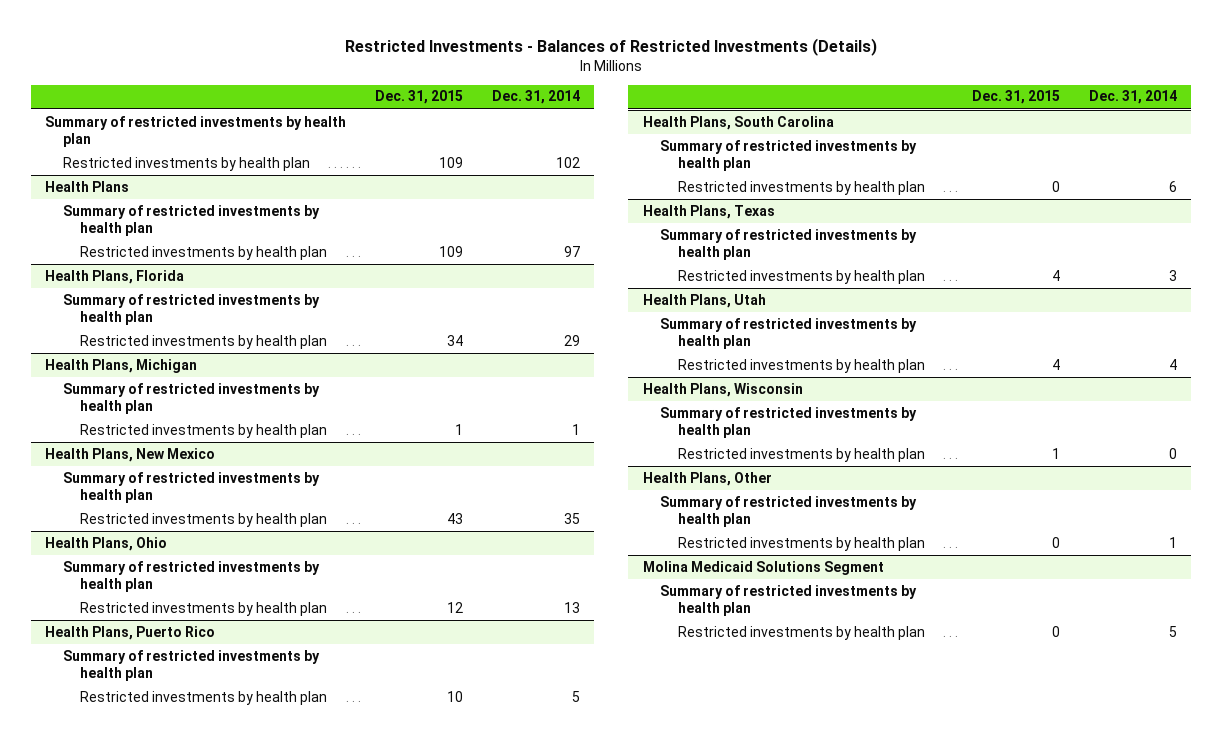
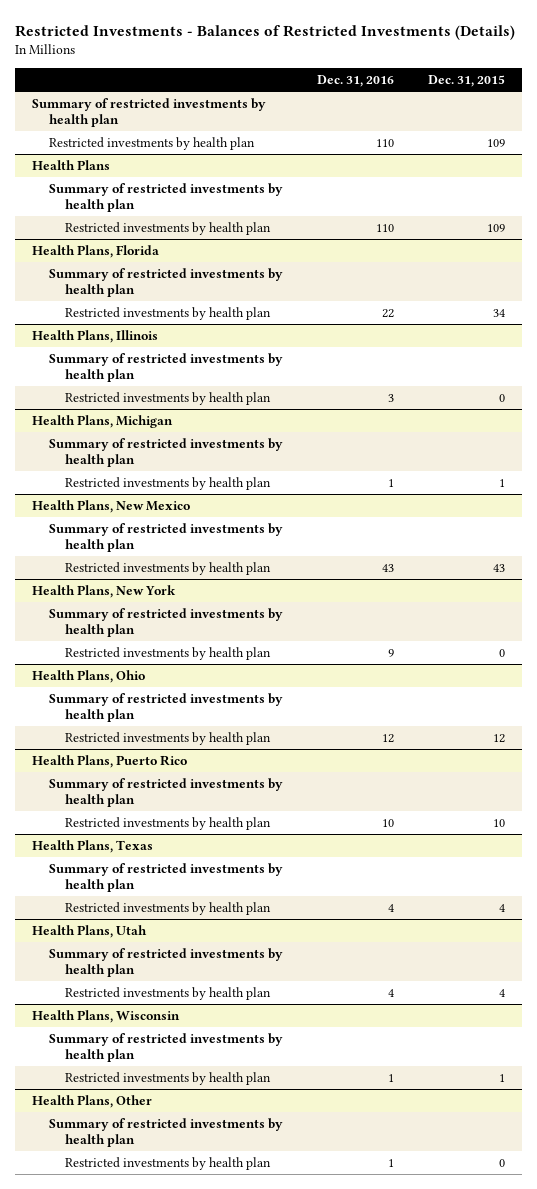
[491,90,580,105] Dec. 31, 2014 -> none
none -> [316,75,394,88] Dec. 31, 2016
none -> [32,329,159,343] Health Plans, Illinois
none -> [48,352,283,382] Summary of restricted investments by health plan
none -> [65,391,272,405] Restricted investments by health plan
none -> [32,584,177,598] Health Plans, New York
none -> [48,607,283,637] Summary of restricted investments by health plan
none -> [65,646,272,660] Restricted investments by health plan
[642,115,834,130] Health Plans, South Carolina -> none
[660,139,918,172] Summary of restricted investments by health plan -> none
[677,180,925,195] Restricted investments by health plan -> none
[642,560,884,575] Molina Medicaid Solutions Segment -> none
[660,584,918,617] Summary of restricted investments by health plan -> none
[677,625,925,640] Restricted investments by health plan -> none

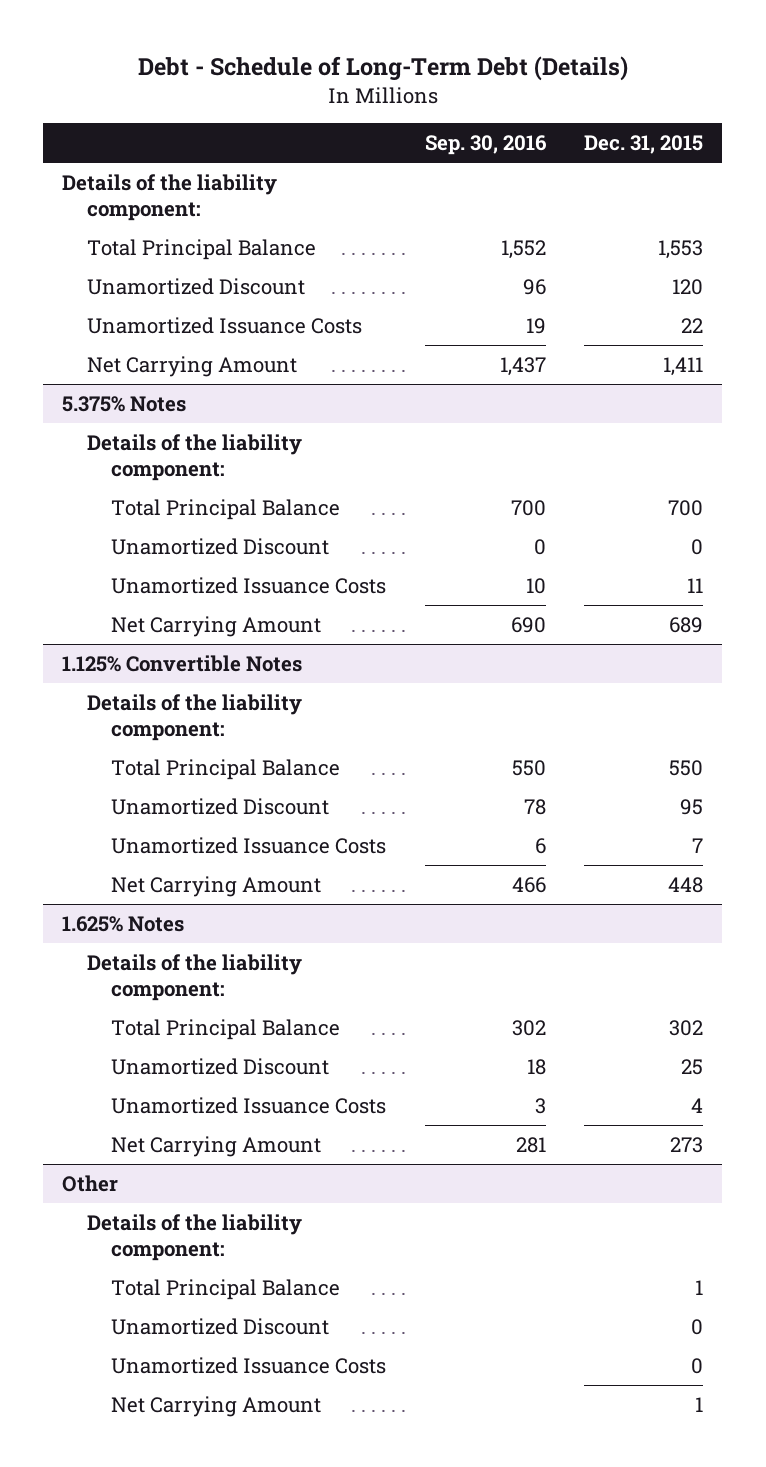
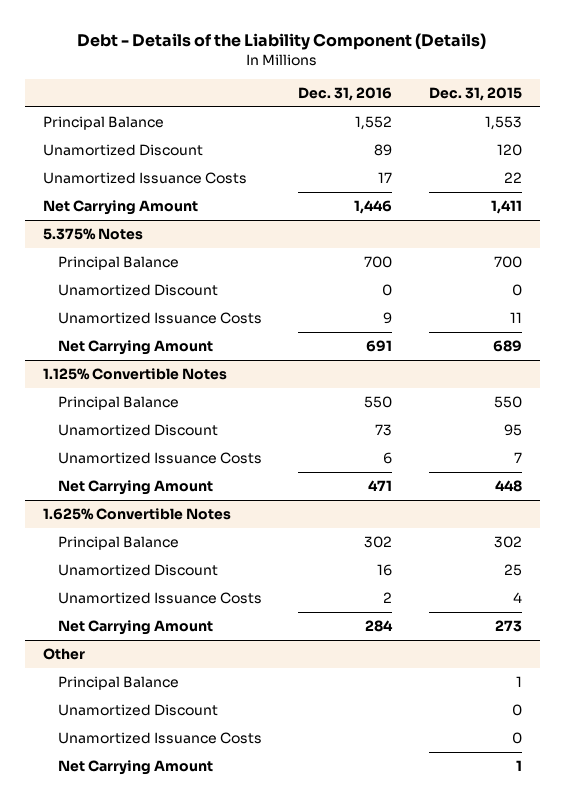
[137,55,628,81] Debt - Schedule of Long-Term Debt (Details) -> [77,33,487,51] Debt - Details of the Liability Component (Details)
[424,135,547,156] Sep. 30, 2016 -> none
none -> [298,86,393,101] Dec. 31, 2016
[62,174,278,222] Details of the liability component: -> none
[86,239,316,261] Total Principal Balance -> [43,116,165,131] Principal Balance
[86,434,302,482] Details of the liability component: -> none
[111,499,341,521] Total Principal Balance -> [58,256,180,271] Principal Balance
[86,694,302,742] Details of the liability component: -> none
[111,759,341,781] Total Principal Balance -> [58,396,180,411] Principal Balance
[86,954,302,1002] Details of the liability component: -> none
[62,916,185,933] 1.625% Notes -> [43,508,232,521] 1.625% Convertible Notes
[111,1019,341,1041] Total Principal Balance -> [58,536,180,551] Principal Balance
[86,1214,302,1262] Details of the liability component: -> none
[111,1279,341,1301] Total Principal Balance -> [58,676,180,691] Principal Balance

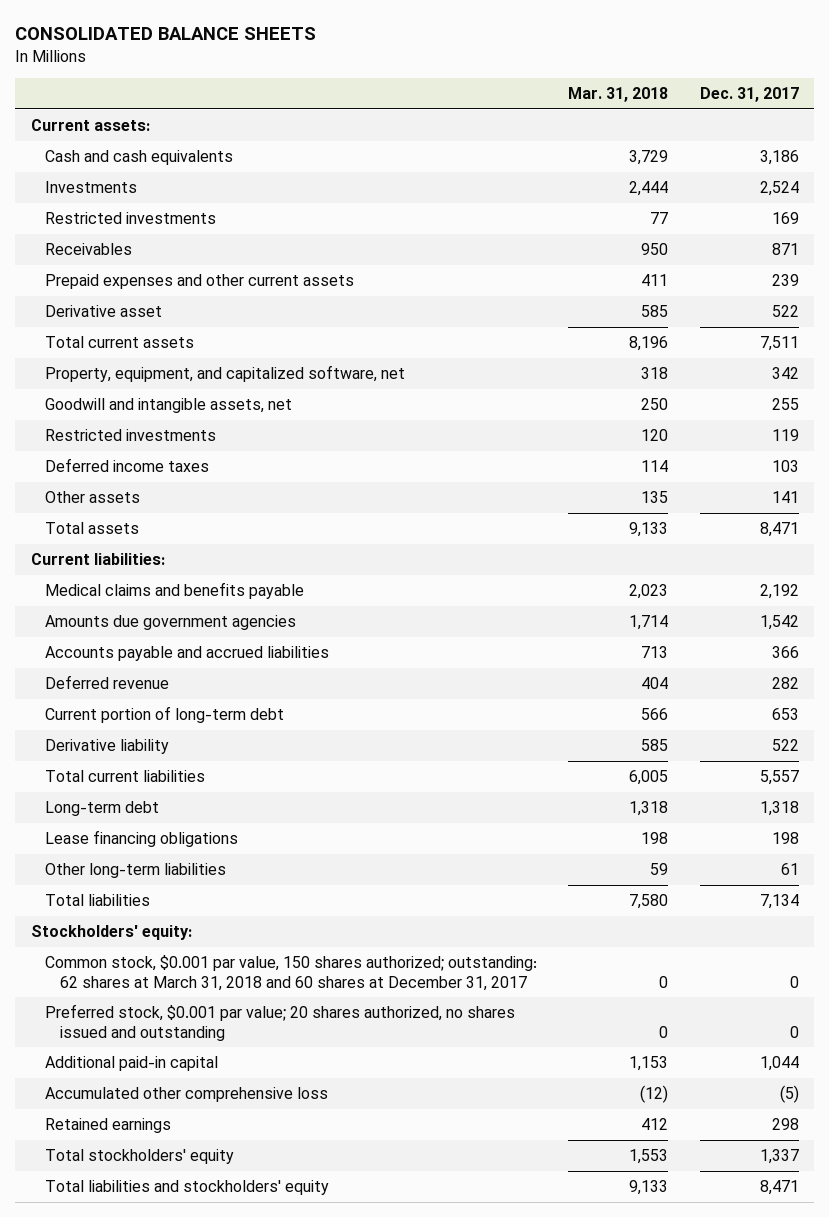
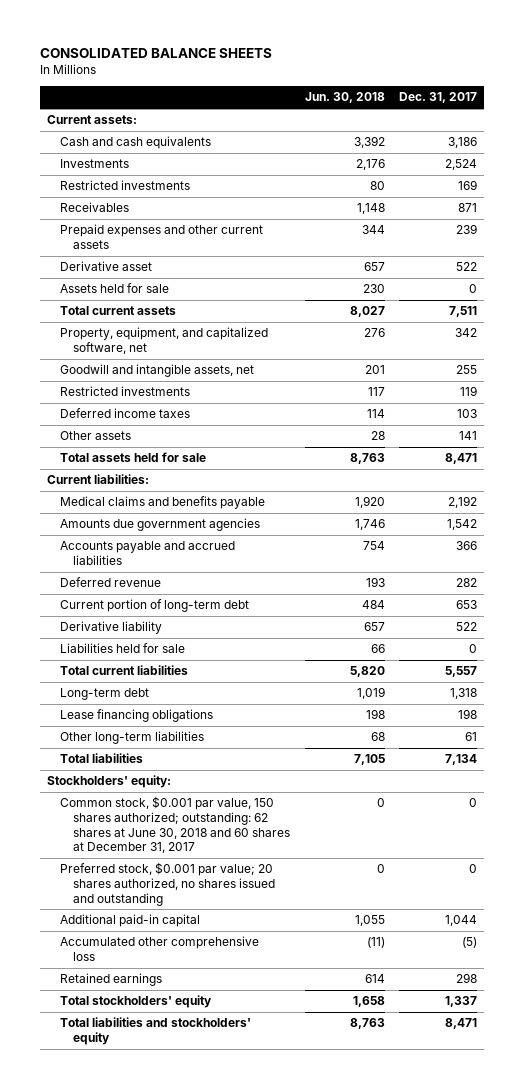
[568,86,669,102] Mar. 31, 2018 -> none
none -> [304,92,385,104] Jun. 30, 2018
none -> [59,283,169,294] Assets held for sale
[45,522,140,535] Total assets -> [59,452,206,463] Total assets held for sale
none -> [59,643,185,654] Liabilities held for sale
[45,955,538,991] Common stock, $0.001 par value, 150 shares authorized; outstanding: 62 shares at March 31, 2018 and 60 shares at December 31, 2017 -> [59,796,290,854] Common stock, $0.001 par value, 150 shares authorized; outstanding: 62 shares at June 30, 2018 and 60 shares at December 31, 2017

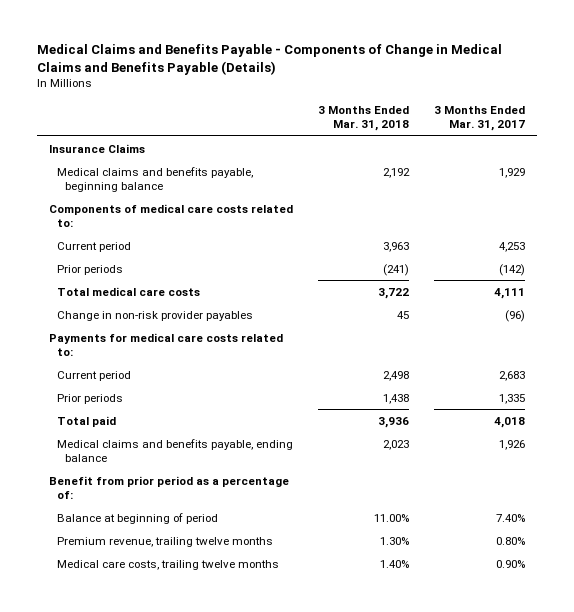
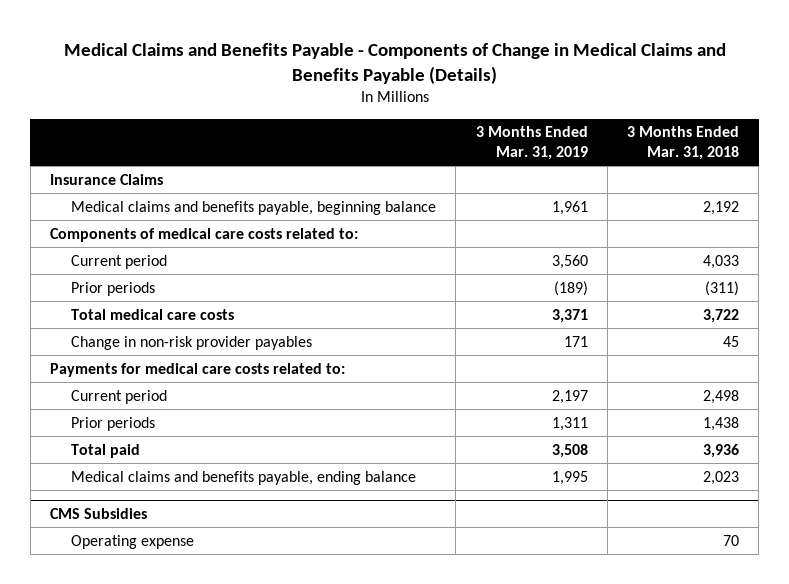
[433,106,525,132] 3 Months Ended Mar. 31, 2017 -> none
none -> [475,126,588,161] 3 Months Ended Mar. 31, 2019
[383,241,410,252] 3,963 -> [703,254,740,269] 4,033
[383,263,410,276] (241) -> [705,280,740,296] (311)
[49,475,290,499] Benefit from prior period as a percentage of: -> none
[57,512,219,524] Balance at beginning of period -> none
[57,536,274,547] Premium revenue, trailing twelve months -> none
[57,559,280,570] Medical care costs, trailing twelve months -> none
none -> [50,507,148,519] CMS Subsidies
none -> [71,534,195,549] Operating expense

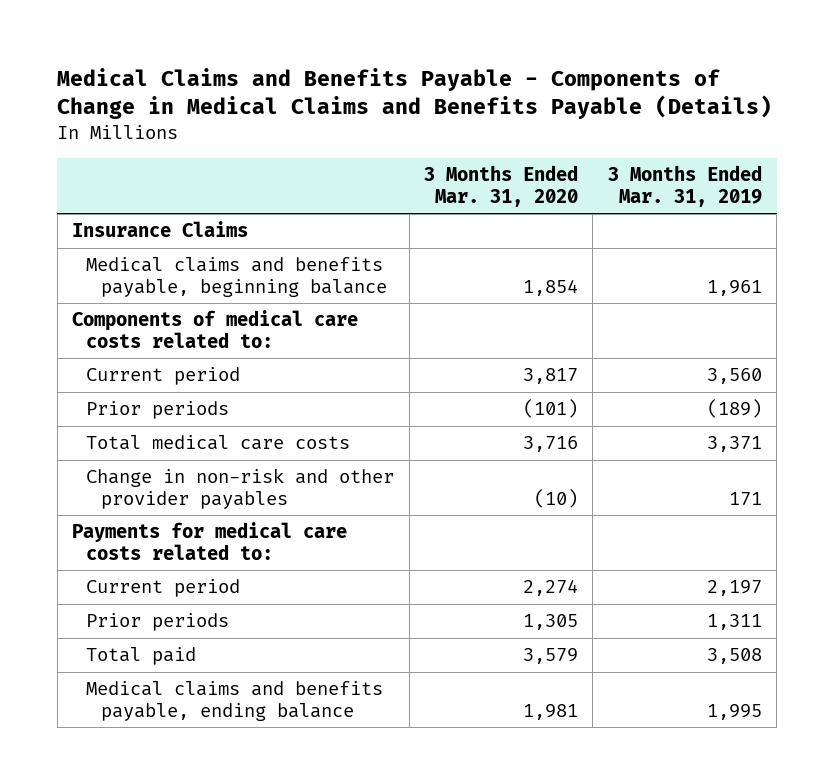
[627,126,740,161] 3 Months Ended Mar. 31, 2018 -> none
none -> [424,165,579,207] 3 Months Ended Mar. 31, 2020
[71,335,313,350] Change in non-risk provider payables -> [86,468,395,509] Change in non-risk and other provider payables
[50,507,148,519] CMS Subsidies -> none
[71,534,195,549] Operating expense -> none

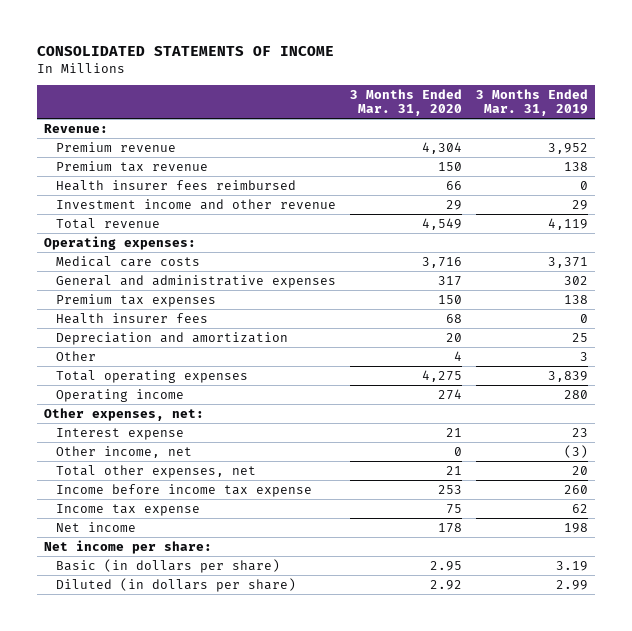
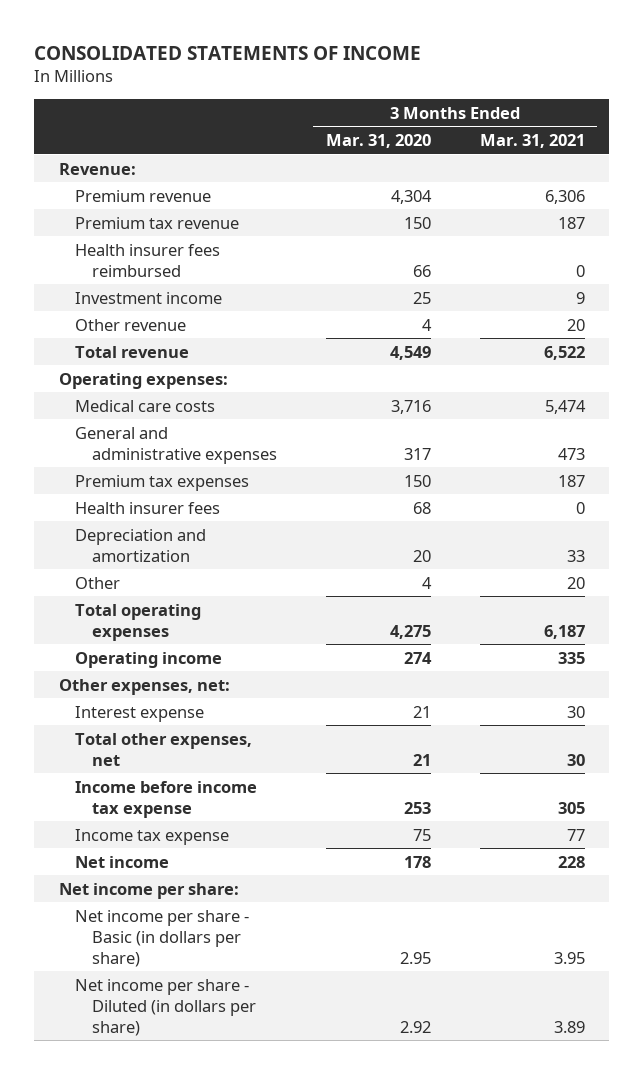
[475,88,588,117] 3 Months Ended Mar. 31, 2019 -> none
none -> [479,133,585,148] Mar. 31, 2021
none -> [75,291,223,304] Investment income
[55,198,336,210] Investment income and other revenue -> [75,318,187,331] Other revenue
[445,199,462,210] 29 -> [421,318,432,331] 4
[55,445,192,458] Other income, net -> none
[55,558,280,573] Basic (in dollars per share) -> [75,909,250,967] Net income per share - Basic (in dollars per share)
[55,577,296,592] Diluted (in dollars per share) -> [75,978,256,1036] Net income per share - Diluted (in dollars per share)

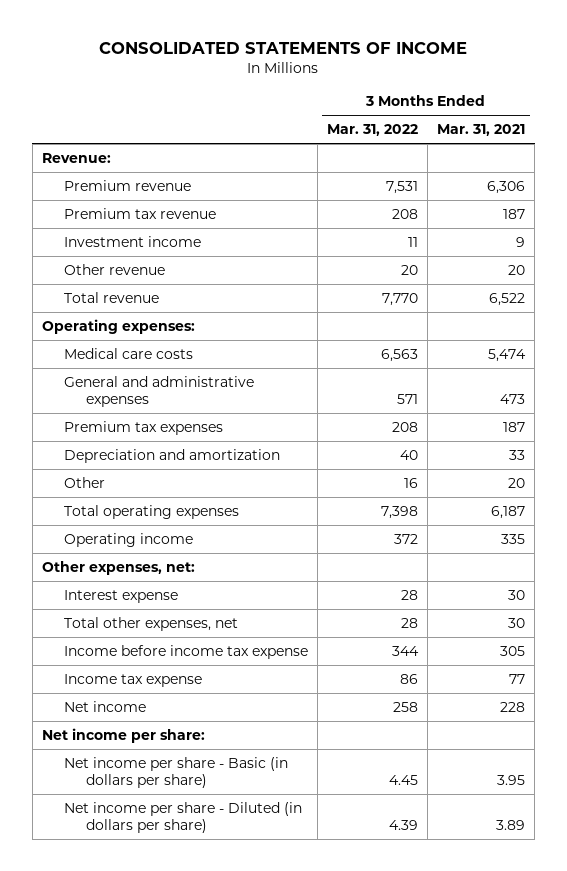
[325,133,431,148] Mar. 31, 2020 -> none
none -> [326,124,418,137] Mar. 31, 2022
[75,243,221,277] Health insurer fees reimbursed -> none
[75,501,221,514] Health insurer fees -> none

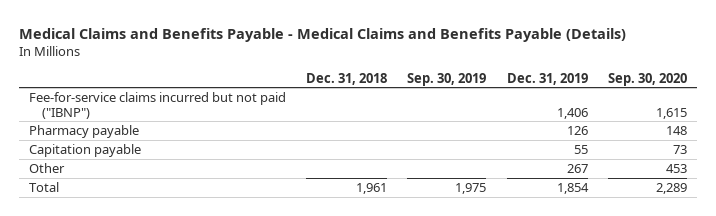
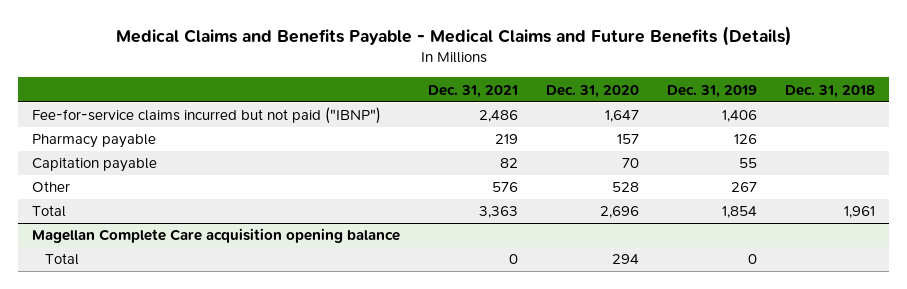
[18,27,626,42] Medical Claims and Benefits Payable - Medical Claims and Benefits Payable (Details) -> [115,25,792,46] Medical Claims and Benefits Payable - Medical Claims and Future Benefits (Details)
[407,72,487,86] Sep. 30, 2019 -> none
[607,72,687,86] Sep. 30, 2020 -> none
none -> [428,84,519,98] Dec. 31, 2021
none -> [546,84,640,98] Dec. 31, 2020
none -> [32,228,401,244] Magellan Complete Care acquisition opening balance
none -> [45,253,80,266] Total

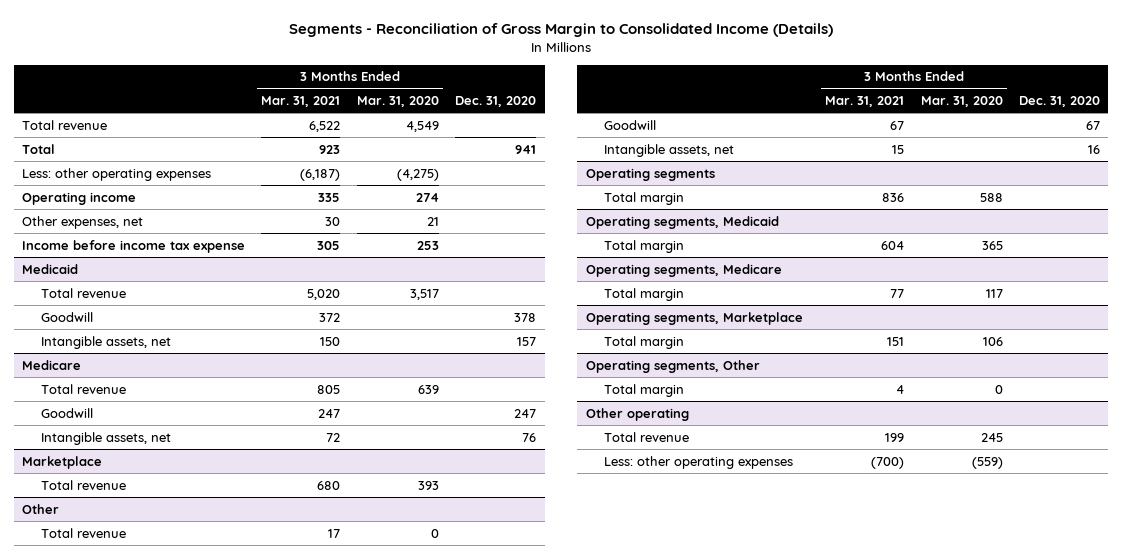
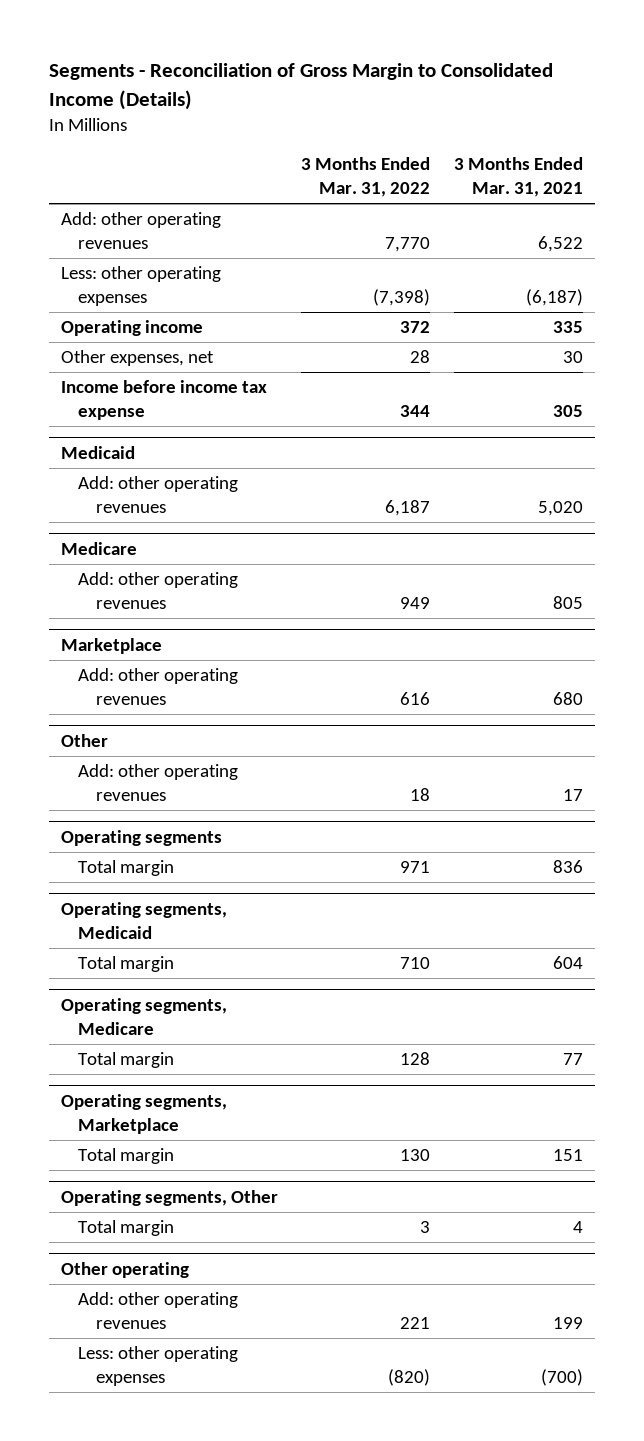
[356,96,439,108] Mar. 31, 2020 -> none
[455,96,537,108] Dec. 31, 2020 -> none
none -> [301,157,431,198] 3 Months Ended Mar. 31, 2022
[21,143,55,154] Total -> none
[21,119,107,130] Total revenue -> [60,212,221,249] Add: other operating revenues
[40,311,93,322] Goodwill -> none
[40,335,171,349] Intangible assets, net -> none
[40,287,126,298] Total revenue -> [78,476,239,513] Add: other operating revenues
[40,407,93,418] Goodwill -> none
[40,431,171,445] Intangible assets, net -> none
[40,383,126,394] Total revenue -> [78,572,239,609] Add: other operating revenues
[40,479,126,490] Total revenue -> [78,668,239,705] Add: other operating revenues
[604,119,657,130] Goodwill -> none
[604,143,735,157] Intangible assets, net -> none
[40,527,126,538] Total revenue -> [78,764,239,801] Add: other operating revenues
[604,431,690,442] Total revenue -> [78,1292,239,1329] Add: other operating revenues

